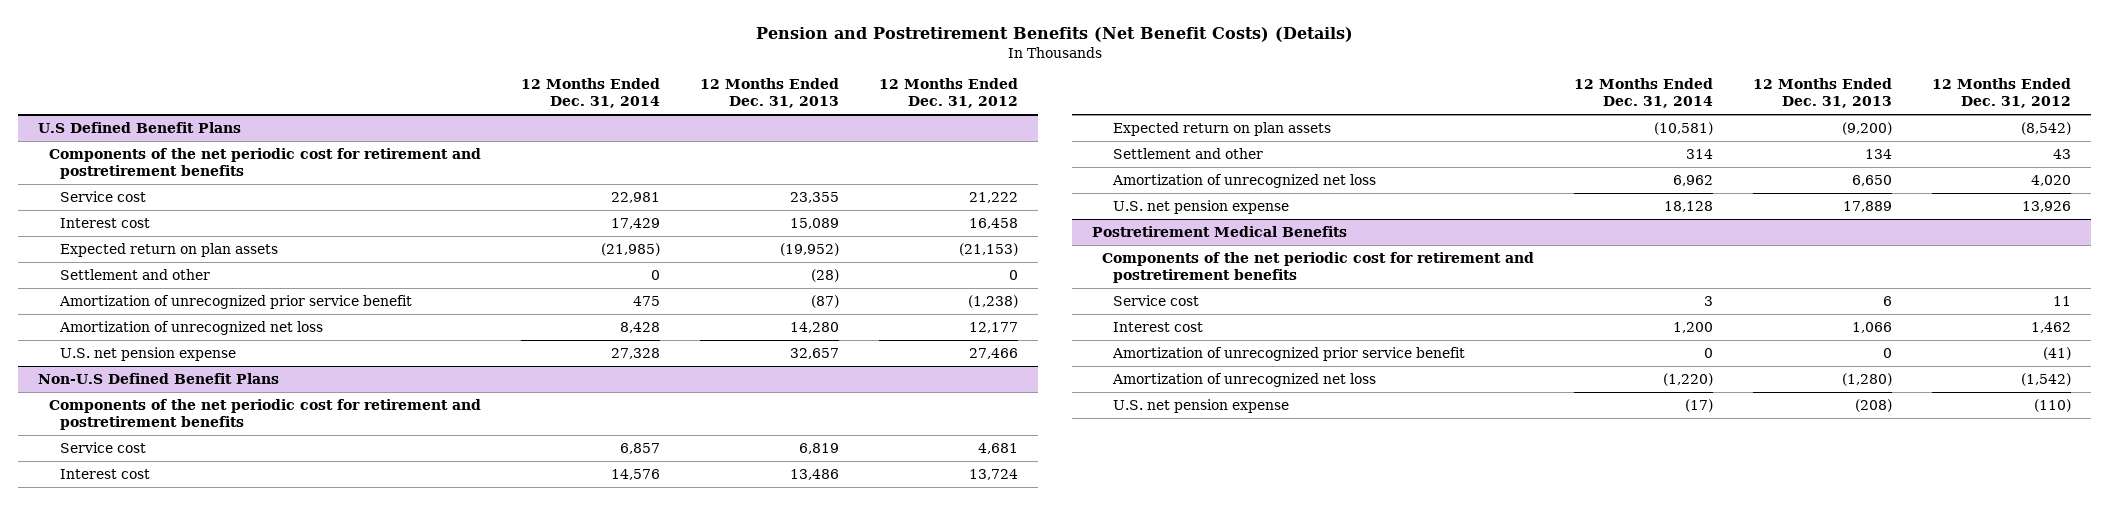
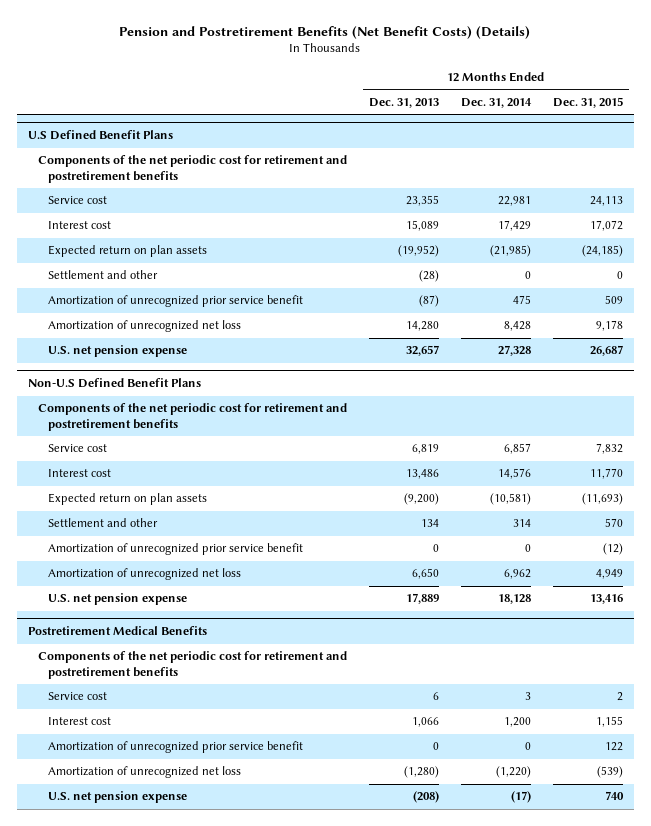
[878,78,1018,109] 12 Months Ended Dec. 31, 2012 -> none
none -> [552,96,623,108] Dec. 31, 2015
none -> [48,543,304,556] Amortization of unrecognized prior service benefit

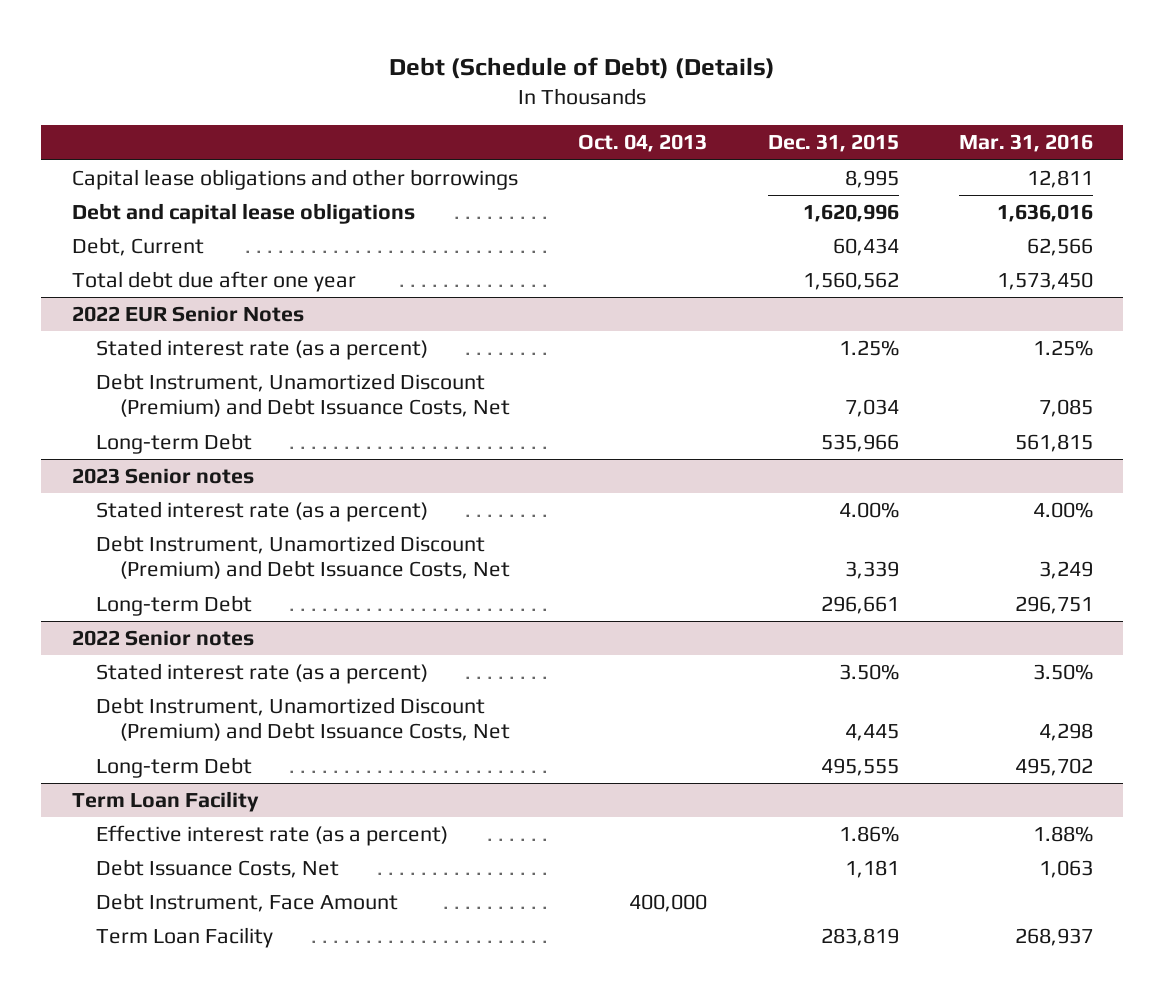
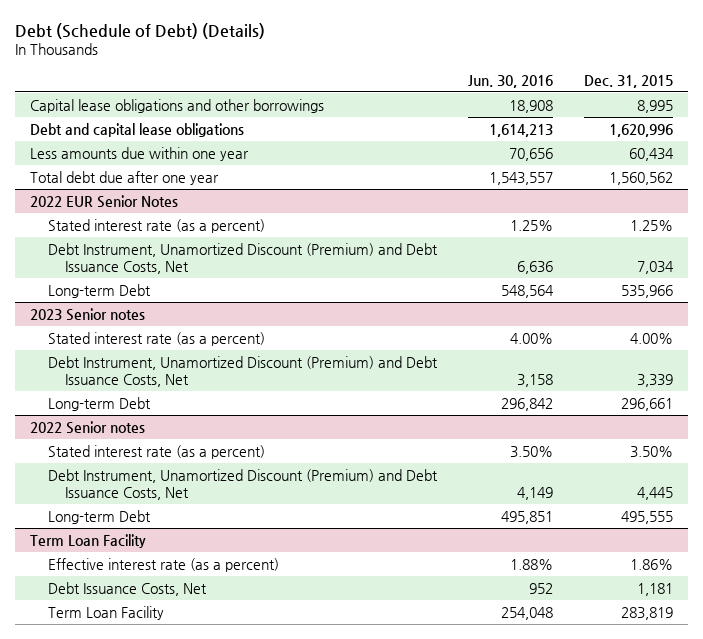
[578,134,708,153] Oct. 04, 2013 -> none
[959,134,1094,153] Mar. 31, 2016 -> none
none -> [467,74,553,88] Jun. 30, 2016
[71,237,204,257] Debt, Current -> [30,146,250,161] Less amounts due within one year
[95,893,398,913] Debt Instrument, Face Amount -> none

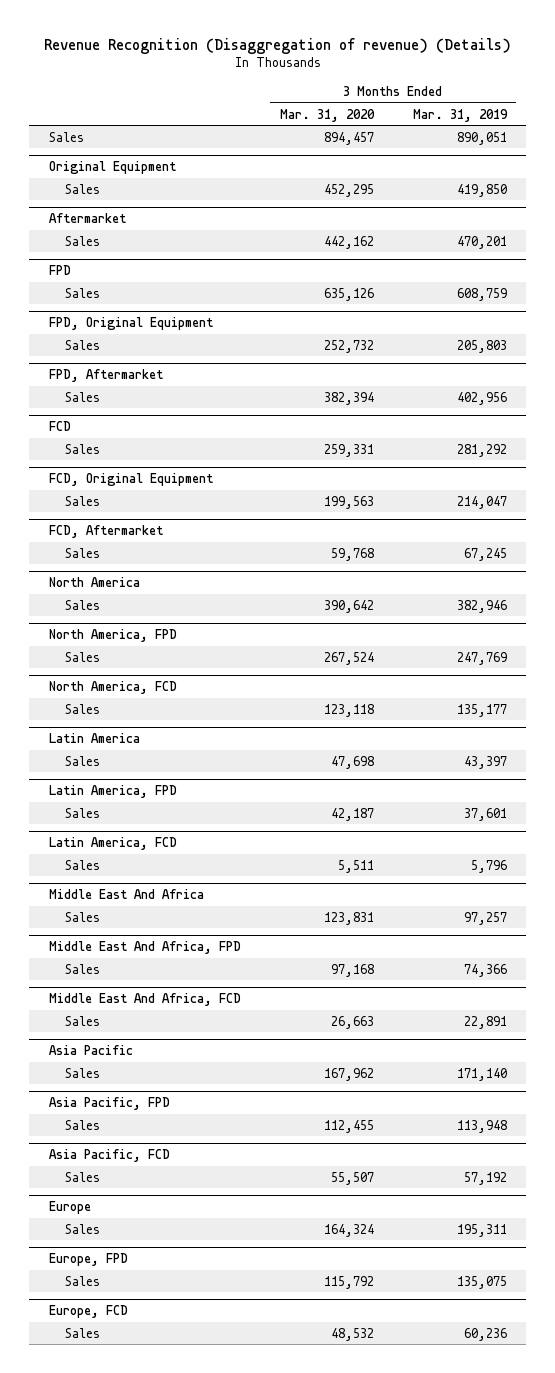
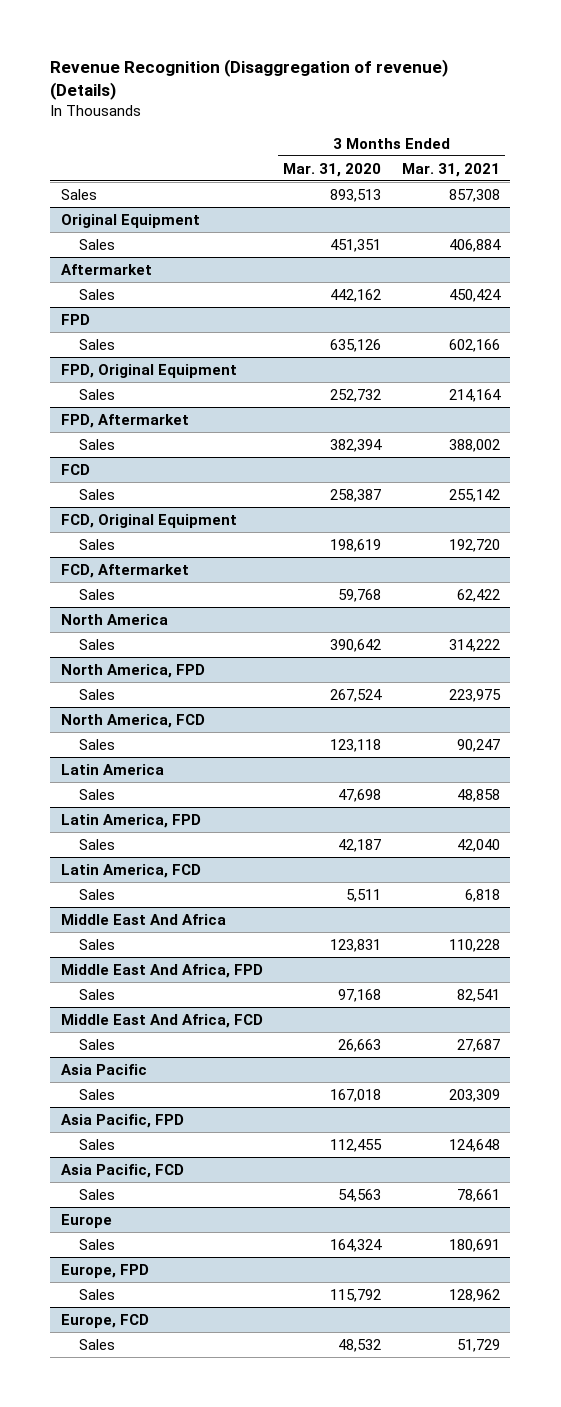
[412,108,508,122] Mar. 31, 2019 -> none
none -> [402,162,501,177] Mar. 31, 2021
[323,131,374,145] 894,457 -> [330,188,382,202] 893,513
[323,183,374,197] 452,295 -> [330,238,382,252] 451,351
[323,443,374,457] 259,331 -> [330,488,382,502] 258,387
[323,495,374,509] 199,563 -> [330,538,382,552] 198,619
[323,1067,374,1081] 167,962 -> [330,1088,382,1102] 167,018
[330,1171,374,1185] 55,507 -> [338,1188,382,1202] 54,563

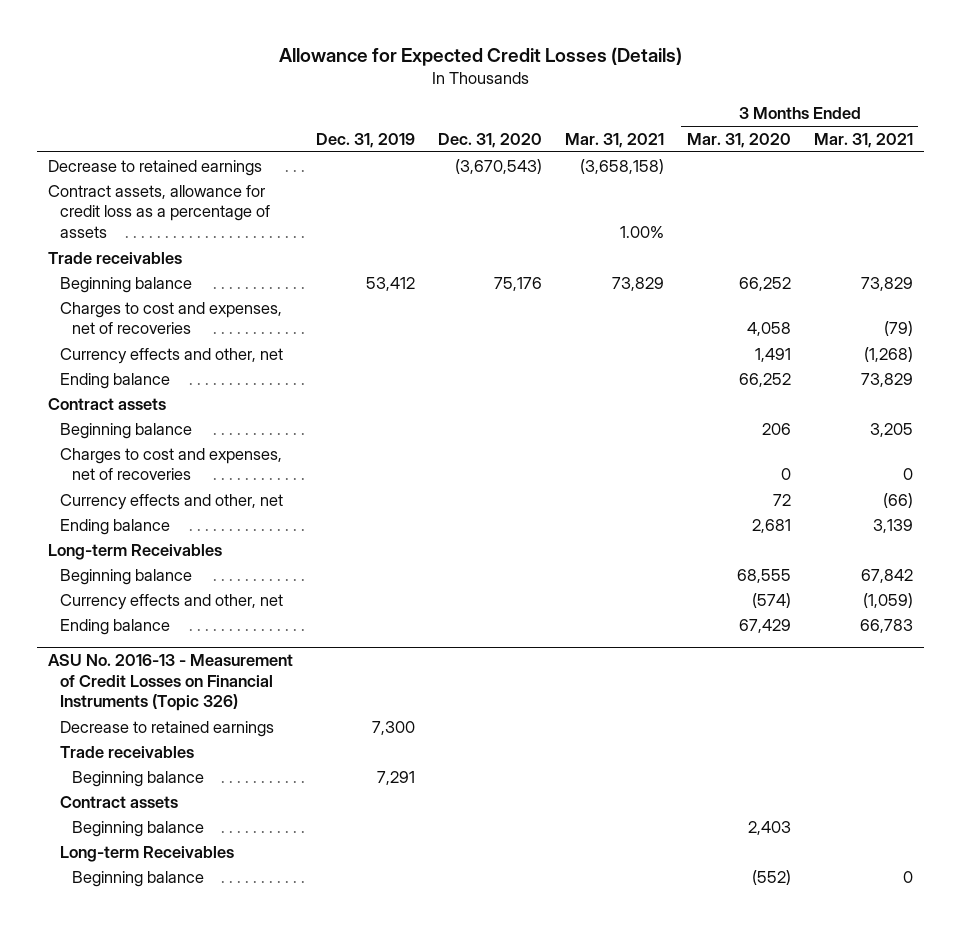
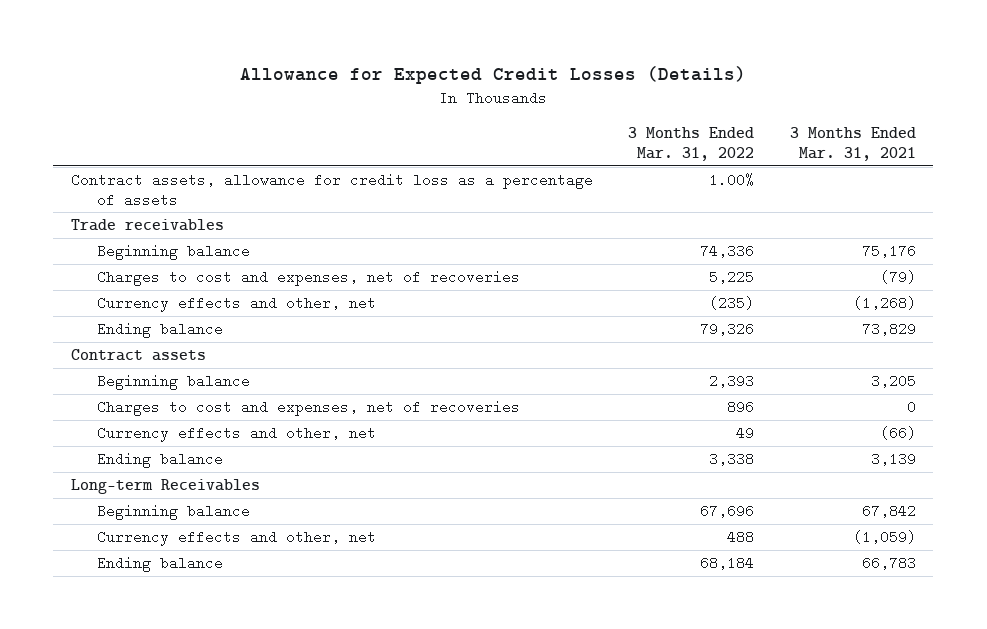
[316,132,416,148] Dec. 31, 2019 -> none
[438,132,543,148] Dec. 31, 2020 -> none
[564,132,664,148] Mar. 31, 2021 -> none
[686,132,791,148] Mar. 31, 2020 -> none
none -> [628,127,755,162] 3 Months Ended Mar. 31, 2022
[48,159,263,176] Decrease to retained earnings -> none
[860,276,913,291] 73,829 -> [861,244,916,259] 75,176
[48,654,294,712] ASU No. 2016-13 - Measurement of Credit Losses on Financial Instruments (Topic 326) -> none
[60,720,275,737] Decrease to retained earnings -> none
[60,745,195,758] Trade receivables -> none
[72,770,205,787] Beginning balance -> none
[60,795,179,808] Contract assets -> none
[72,820,205,837] Beginning balance -> none
[60,845,235,862] Long-term Receivables -> none
[72,870,205,887] Beginning balance -> none

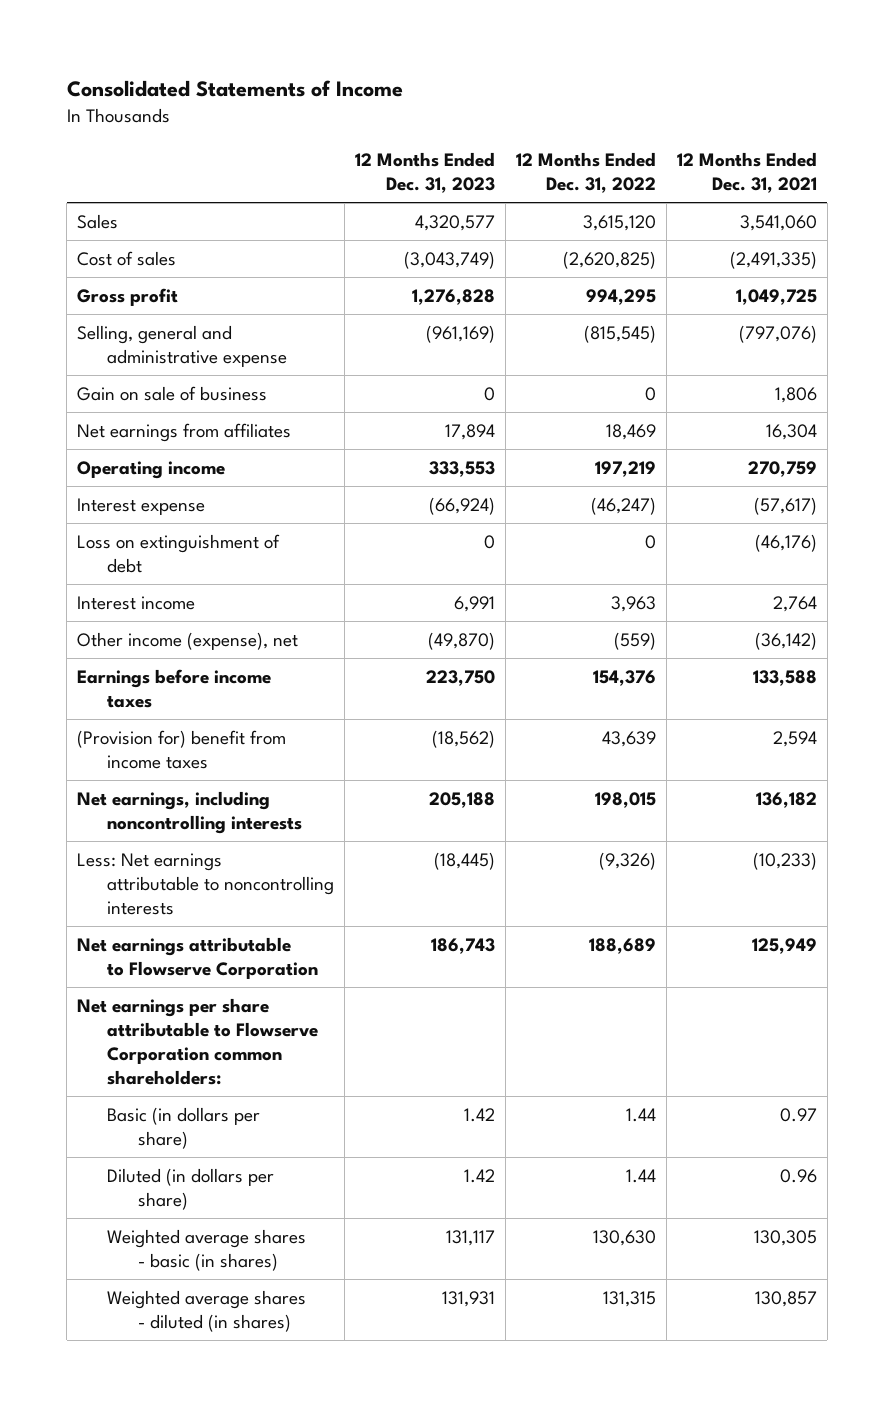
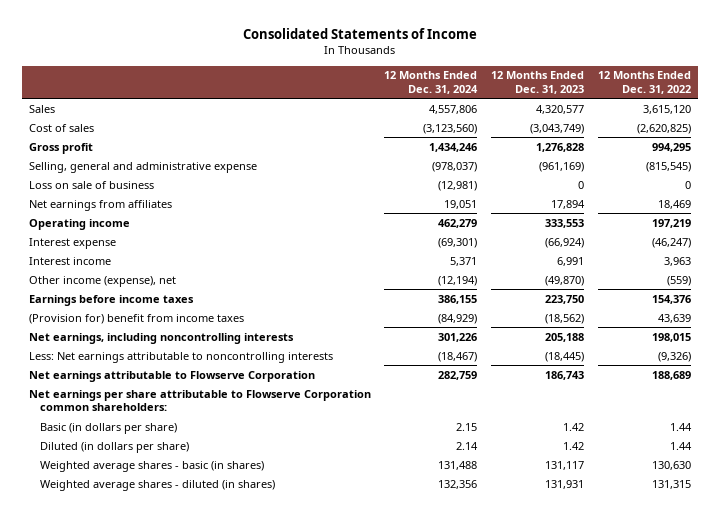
[677,151,818,193] 12 Months Ended Dec. 31, 2021 -> none
none -> [384,71,479,95] 12 Months Ended Dec. 31, 2024
[77,385,268,401] Gain on sale of business -> [28,180,154,189] Loss on sale of business
[77,533,281,573] Loss on extinguishment of debt -> none

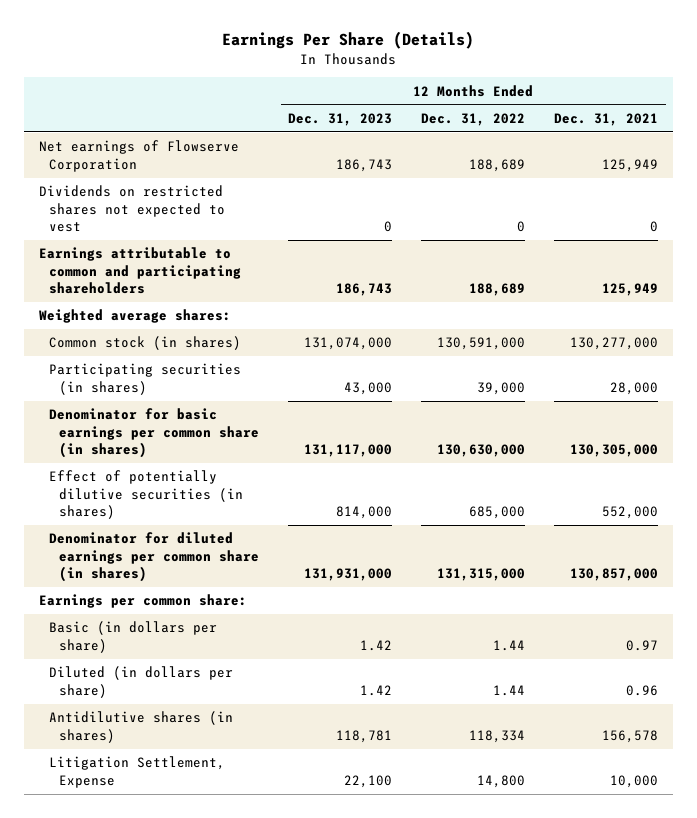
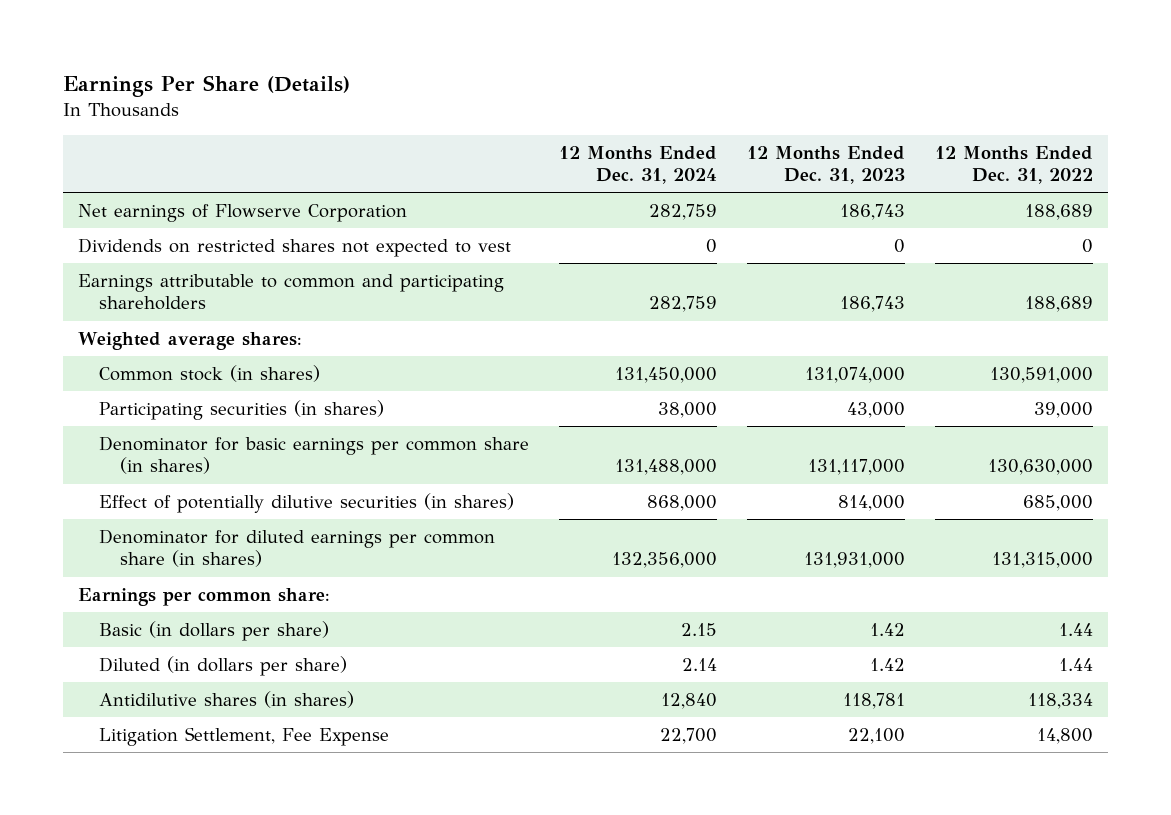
[554,112,659,126] Dec. 31, 2021 -> none
none -> [559,145,718,184] 12 Months Ended Dec. 31, 2024
[48,756,225,788] Litigation Settlement, Expense -> [98,726,389,746] Litigation Settlement, Fee Expense

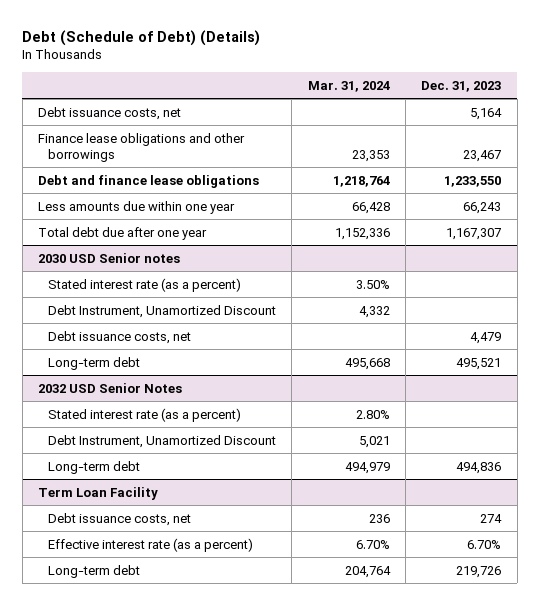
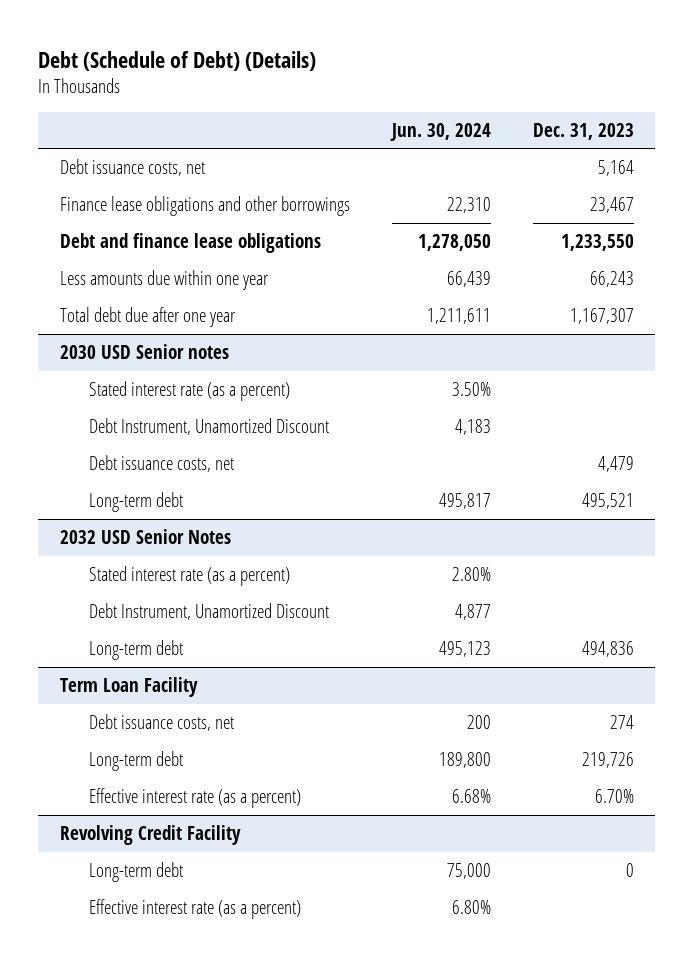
[307,80,390,92] Mar. 31, 2024 -> none
none -> [389,122,491,141] Jun. 30, 2024
[48,537,254,552] Effective interest rate (as a percent) -> [88,788,301,809] Effective interest rate (as a percent)
none -> [59,825,241,846] Revolving Credit Facility
none -> [88,862,183,883] Long-term debt
none -> [88,899,301,920] Effective interest rate (as a percent)

